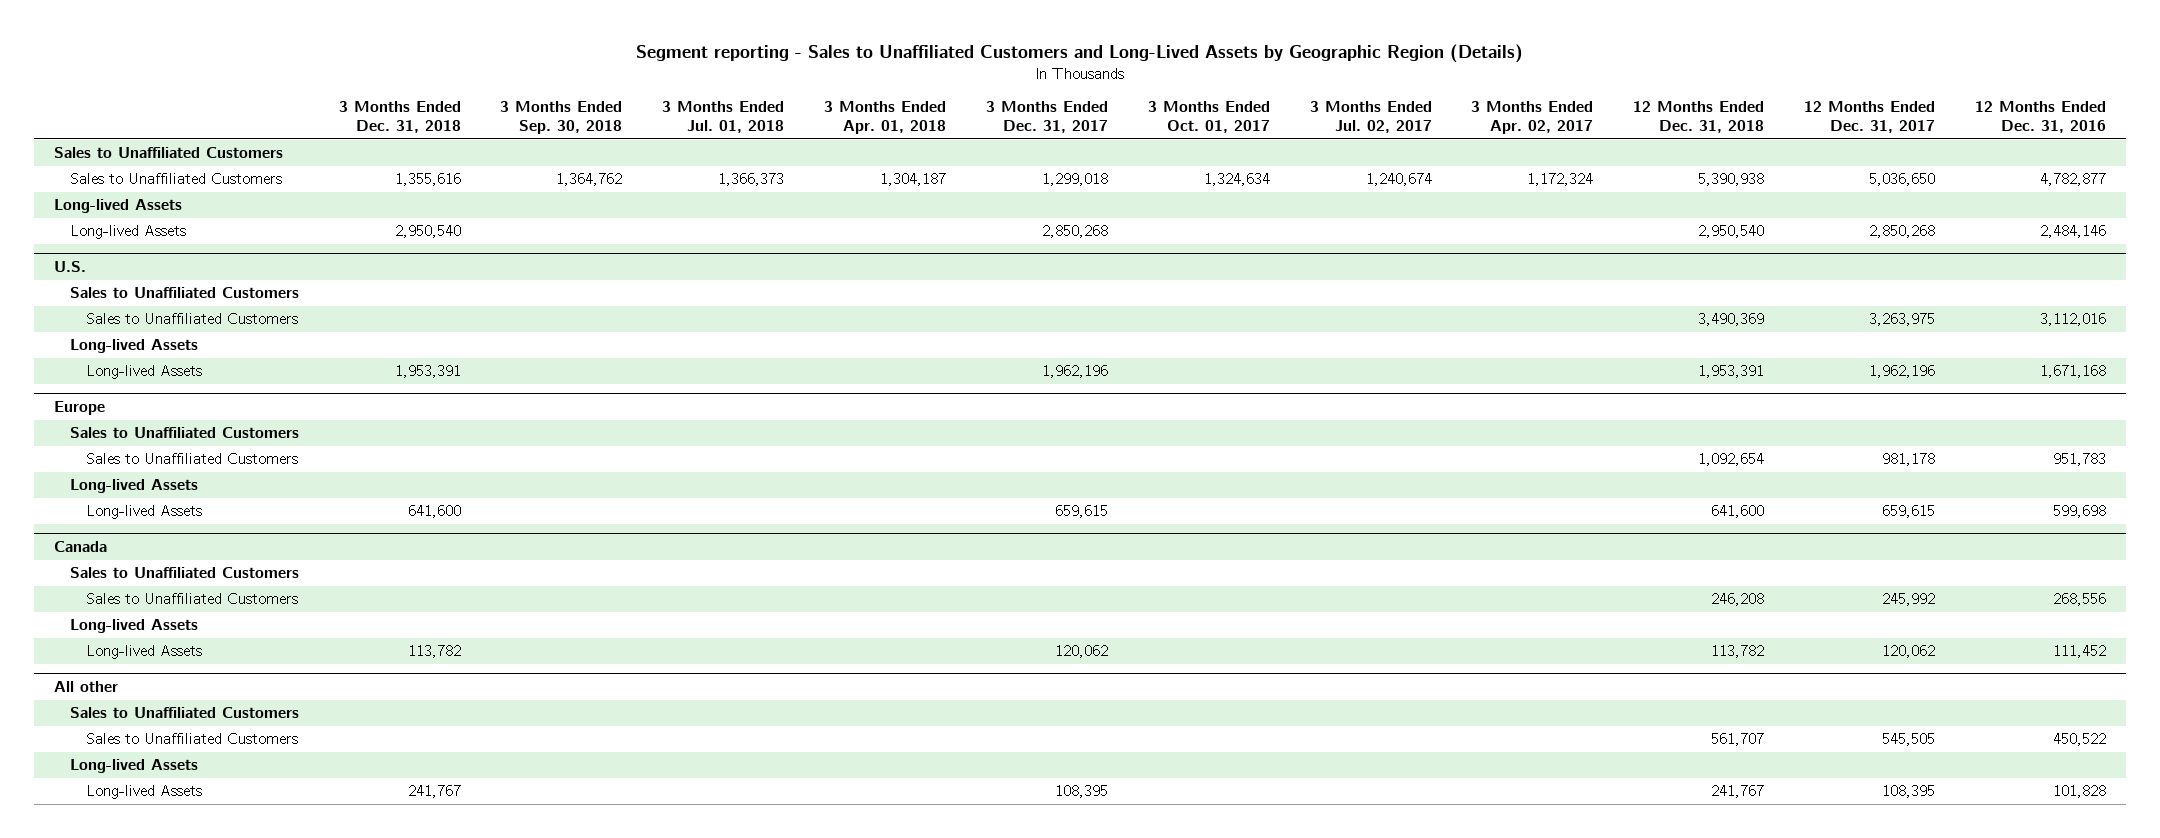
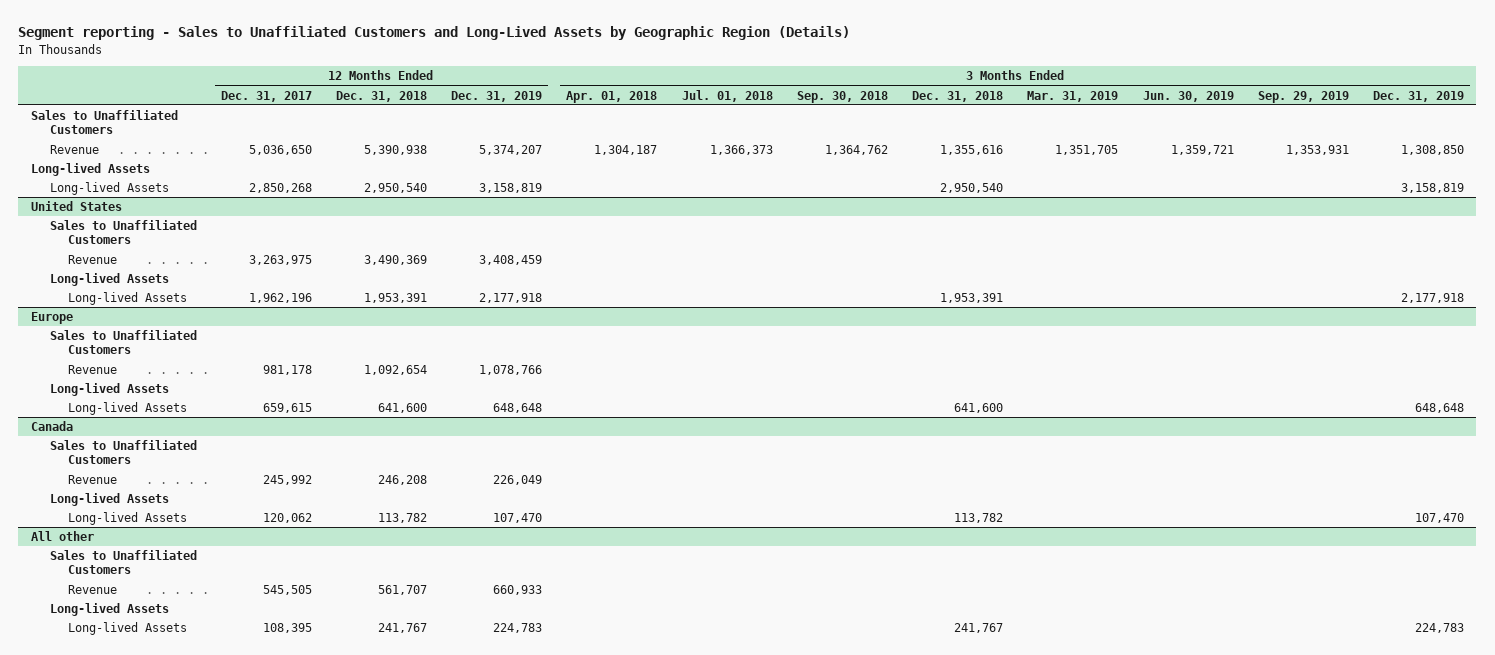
[985,101,1108,134] 3 Months Ended Dec. 31, 2017 -> none
[1147,101,1270,134] 3 Months Ended Oct. 01, 2017 -> none
[1309,101,1432,134] 3 Months Ended Jul. 02, 2017 -> none
[1471,101,1594,135] 3 Months Ended Apr. 02, 2017 -> none
[1974,101,2106,134] 12 Months Ended Dec. 31, 2016 -> none
none -> [451,90,543,102] Dec. 31, 2019
none -> [1027,90,1119,102] Mar. 31, 2019
none -> [1142,90,1234,102] Jun. 30, 2019
none -> [1257,90,1349,103] Sep. 29, 2019
none -> [1373,90,1465,102] Dec. 31, 2019
[69,173,282,185] Sales to Unaffiliated Customers -> [49,145,99,155] Revenue
[53,260,86,272] U.S. -> [30,201,122,212] United States
[85,313,298,325] Sales to Unaffiliated Customers -> [68,255,118,265] Revenue
[85,453,298,465] Sales to Unaffiliated Customers -> [68,365,118,375] Revenue
[85,593,298,605] Sales to Unaffiliated Customers -> [68,475,118,485] Revenue
[85,733,298,745] Sales to Unaffiliated Customers -> [68,585,118,595] Revenue

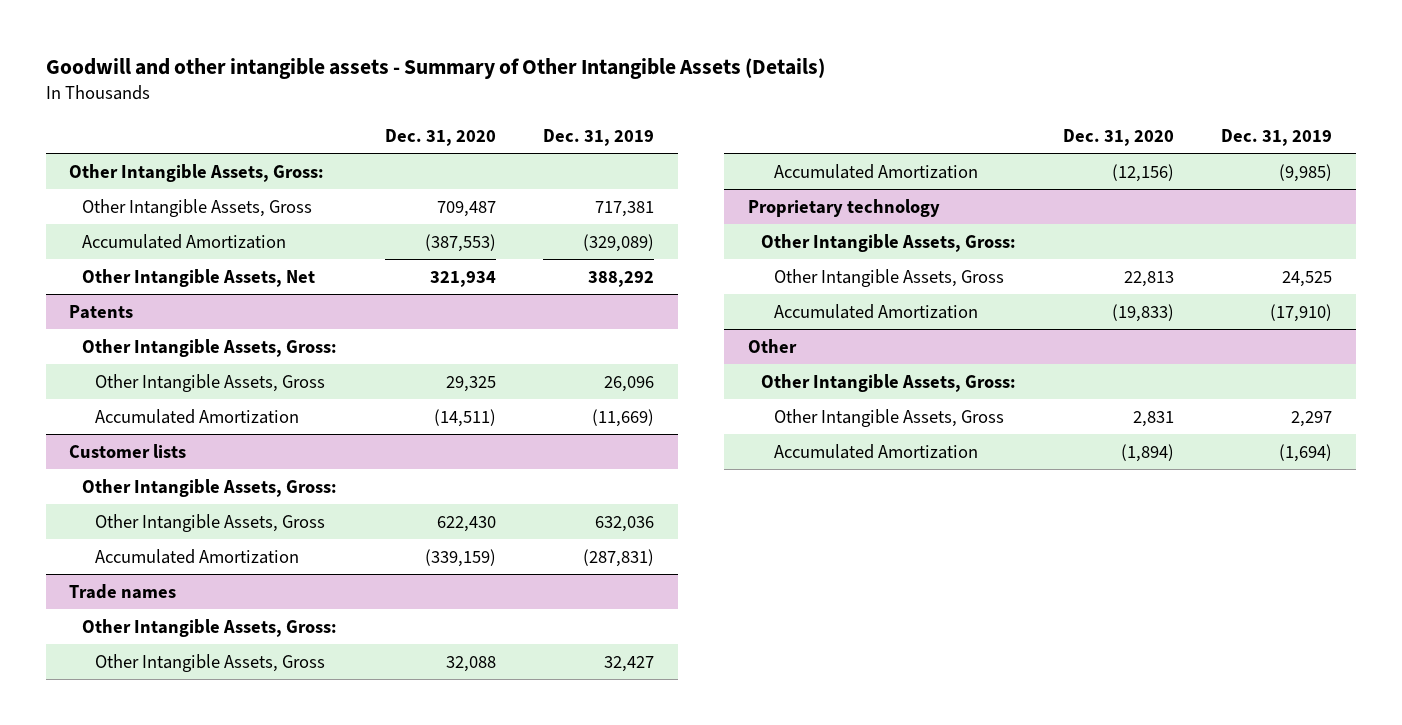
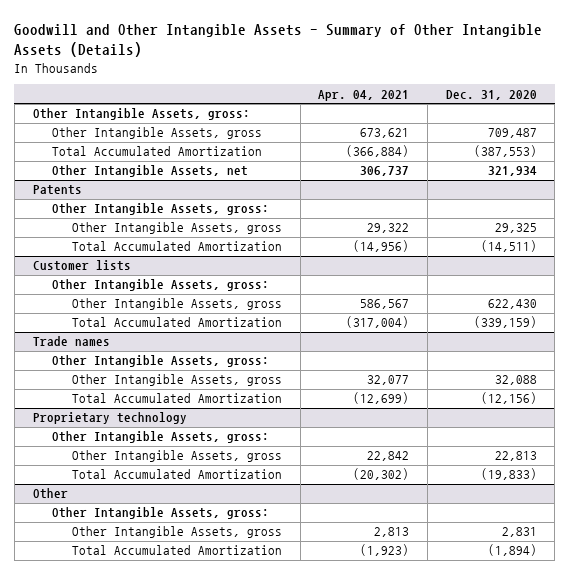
[45,58,825,80] Goodwill and other intangible assets - Summary of Other Intangible Assets (Details) -> [14,24,543,58] Goodwill and Other Intangible Assets - Summary of Other Intangible Assets (Details)
[542,128,654,146] Dec. 31, 2019 -> none
none -> [318,89,410,101] Apr. 04, 2021
[69,163,325,182] Other Intangible Assets, Gross: -> [32,108,250,121] Other Intangible Assets, gross:
[82,198,313,217] Other Intangible Assets, Gross -> [52,127,263,140] Other Intangible Assets, gross
[82,233,287,249] Accumulated Amortization -> [52,146,263,157] Total Accumulated Amortization
[82,268,316,287] Other Intangible Assets, Net -> [52,165,249,178] Other Intangible Assets, net
[82,338,338,357] Other Intangible Assets, Gross: -> [52,203,270,216] Other Intangible Assets, gross:
[95,373,326,392] Other Intangible Assets, Gross -> [72,222,283,235] Other Intangible Assets, gross
[95,408,300,424] Accumulated Amortization -> [72,241,283,252] Total Accumulated Amortization
[82,478,338,497] Other Intangible Assets, Gross: -> [52,279,270,292] Other Intangible Assets, gross:
[95,513,326,532] Other Intangible Assets, Gross -> [72,298,283,311] Other Intangible Assets, gross
[95,548,300,564] Accumulated Amortization -> [72,317,283,328] Total Accumulated Amortization
[82,618,338,637] Other Intangible Assets, Gross: -> [52,355,270,368] Other Intangible Assets, gross:
[95,653,326,672] Other Intangible Assets, Gross -> [72,374,283,387] Other Intangible Assets, gross
[773,163,978,179] Accumulated Amortization -> [72,393,283,404] Total Accumulated Amortization
[760,233,1016,252] Other Intangible Assets, Gross: -> [52,431,270,444] Other Intangible Assets, gross:
[773,268,1004,287] Other Intangible Assets, Gross -> [72,450,283,463] Other Intangible Assets, gross
[773,303,978,319] Accumulated Amortization -> [72,469,283,480] Total Accumulated Amortization
[760,373,1016,392] Other Intangible Assets, Gross: -> [52,507,270,520] Other Intangible Assets, gross:
[773,408,1004,427] Other Intangible Assets, Gross -> [72,526,283,539] Other Intangible Assets, gross
[773,443,978,459] Accumulated Amortization -> [72,545,283,556] Total Accumulated Amortization

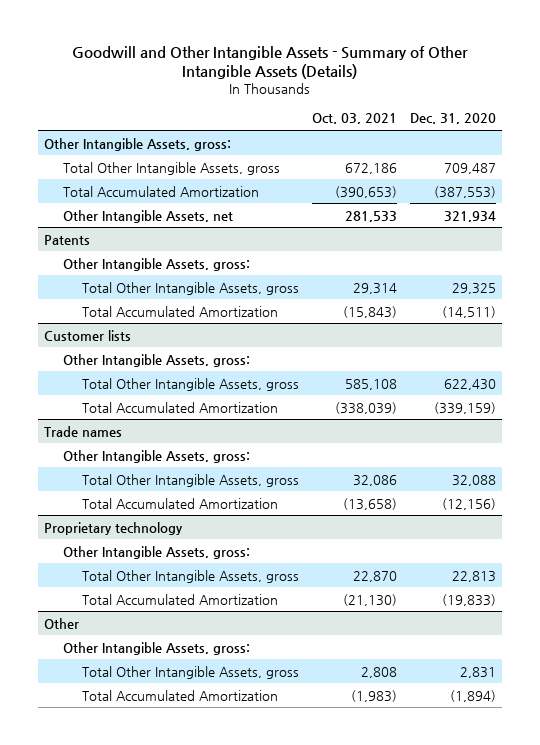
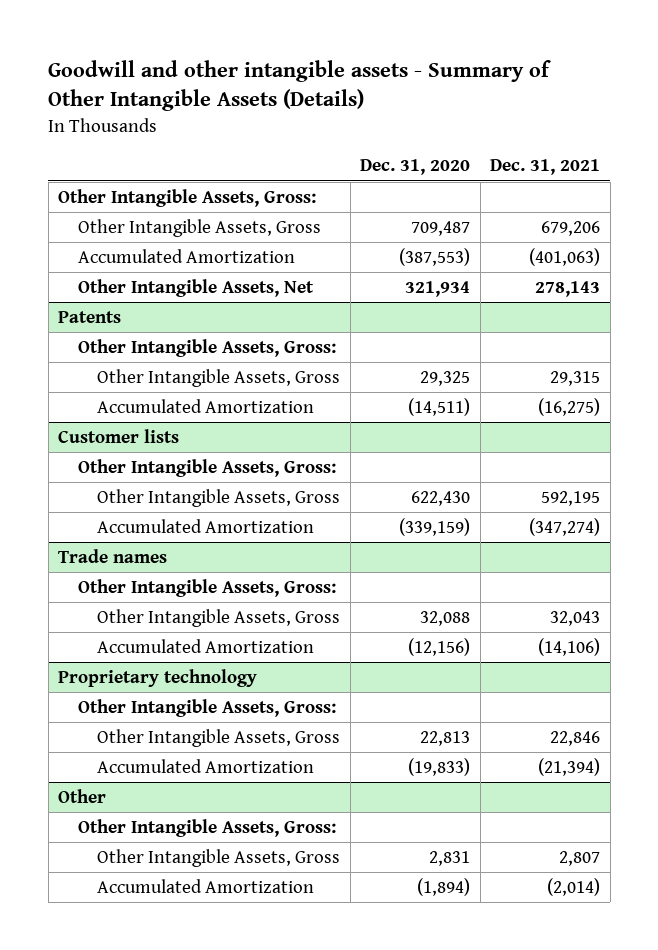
[72,46,469,80] Goodwill and Other Intangible Assets - Summary of Other Intangible Assets (Details) -> [48,60,552,112] Goodwill and other intangible assets - Summary of Other Intangible Assets (Details)
[311,113,397,125] Oct. 03, 2021 -> none
none -> [490,159,601,176] Dec. 31, 2021
[44,137,232,151] Other Intangible Assets, gross: -> [58,188,317,207] Other Intangible Assets, Gross:
[63,161,281,175] Total Other Intangible Assets, gross -> [77,218,321,237] Other Intangible Assets, Gross
[63,185,260,197] Total Accumulated Amortization -> [77,248,295,263] Accumulated Amortization
[63,209,234,223] Other Intangible Assets, net -> [77,278,314,297] Other Intangible Assets, Net
[63,257,251,271] Other Intangible Assets, gross: -> [77,338,336,357] Other Intangible Assets, Gross:
[81,281,299,295] Total Other Intangible Assets, gross -> [97,368,341,387] Other Intangible Assets, Gross
[81,305,278,317] Total Accumulated Amortization -> [97,398,315,413] Accumulated Amortization
[63,353,251,367] Other Intangible Assets, gross: -> [77,458,336,477] Other Intangible Assets, Gross:
[81,377,299,391] Total Other Intangible Assets, gross -> [97,488,341,507] Other Intangible Assets, Gross
[81,401,278,413] Total Accumulated Amortization -> [97,518,315,533] Accumulated Amortization
[63,449,251,463] Other Intangible Assets, gross: -> [77,578,336,597] Other Intangible Assets, Gross:
[81,473,299,487] Total Other Intangible Assets, gross -> [97,608,341,627] Other Intangible Assets, Gross
[81,497,278,509] Total Accumulated Amortization -> [97,638,315,653] Accumulated Amortization
[63,545,251,559] Other Intangible Assets, gross: -> [77,698,336,717] Other Intangible Assets, Gross:
[81,569,299,583] Total Other Intangible Assets, gross -> [97,728,341,747] Other Intangible Assets, Gross
[81,593,278,605] Total Accumulated Amortization -> [97,758,315,773] Accumulated Amortization
[63,641,251,655] Other Intangible Assets, gross: -> [77,818,336,837] Other Intangible Assets, Gross:
[81,665,299,679] Total Other Intangible Assets, gross -> [97,848,341,867] Other Intangible Assets, Gross
[81,689,278,701] Total Accumulated Amortization -> [97,878,315,893] Accumulated Amortization

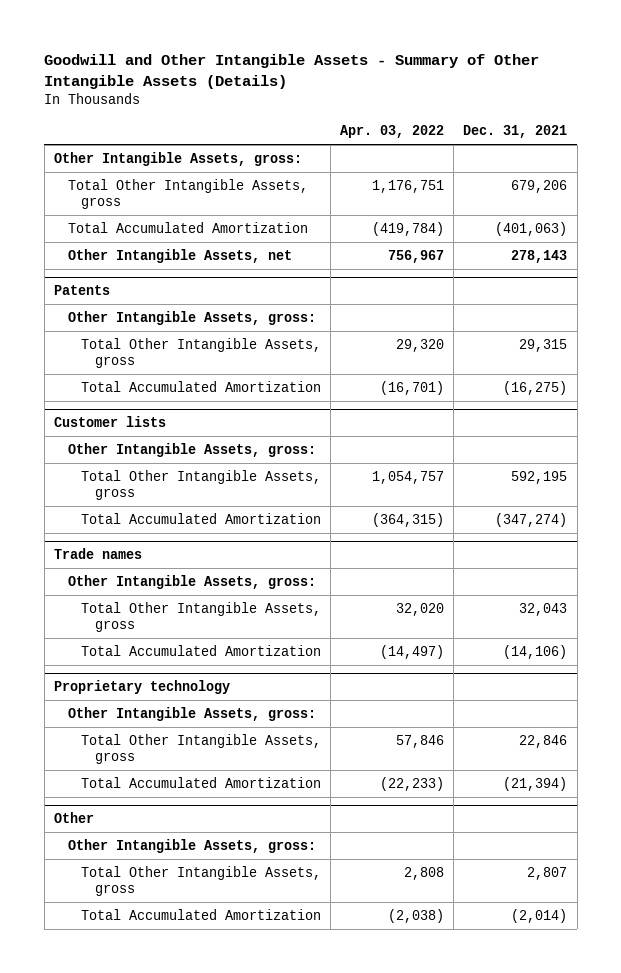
[48,60,552,112] Goodwill and other intangible assets - Summary of Other Intangible Assets (Details) -> [44,54,540,89] Goodwill and Other Intangible Assets - Summary of Other Intangible Assets (Details)
[360,159,471,176] Dec. 31, 2020 -> none
none -> [340,125,445,139] Apr. 03, 2022
[58,188,317,207] Other Intangible Assets, Gross: -> [53,151,302,166] Other Intangible Assets, gross:
[77,218,321,237] Other Intangible Assets, Gross -> [67,178,308,210] Total Other Intangible Assets, gross
[77,248,295,263] Accumulated Amortization -> [67,221,308,233] Total Accumulated Amortization
[77,278,314,297] Other Intangible Assets, Net -> [67,248,292,263] Other Intangible Assets, net
[77,338,336,357] Other Intangible Assets, Gross: -> [67,310,316,325] Other Intangible Assets, gross:
[97,368,341,387] Other Intangible Assets, Gross -> [81,337,322,369] Total Other Intangible Assets, gross
[97,398,315,413] Accumulated Amortization -> [81,380,322,392] Total Accumulated Amortization
[77,458,336,477] Other Intangible Assets, Gross: -> [67,442,316,457] Other Intangible Assets, gross:
[97,488,341,507] Other Intangible Assets, Gross -> [81,469,322,501] Total Other Intangible Assets, gross
[97,518,315,533] Accumulated Amortization -> [81,512,322,524] Total Accumulated Amortization
[77,578,336,597] Other Intangible Assets, Gross: -> [67,574,316,589] Other Intangible Assets, gross:
[97,608,341,627] Other Intangible Assets, Gross -> [81,601,322,633] Total Other Intangible Assets, gross
[97,638,315,653] Accumulated Amortization -> [81,644,322,656] Total Accumulated Amortization
[77,698,336,717] Other Intangible Assets, Gross: -> [67,706,316,721] Other Intangible Assets, gross:
[97,728,341,747] Other Intangible Assets, Gross -> [81,733,322,765] Total Other Intangible Assets, gross
[97,758,315,773] Accumulated Amortization -> [81,776,322,788] Total Accumulated Amortization
[77,818,336,837] Other Intangible Assets, Gross: -> [67,838,316,853] Other Intangible Assets, gross:
[97,848,341,867] Other Intangible Assets, Gross -> [81,865,322,897] Total Other Intangible Assets, gross
[97,878,315,893] Accumulated Amortization -> [81,908,322,920] Total Accumulated Amortization

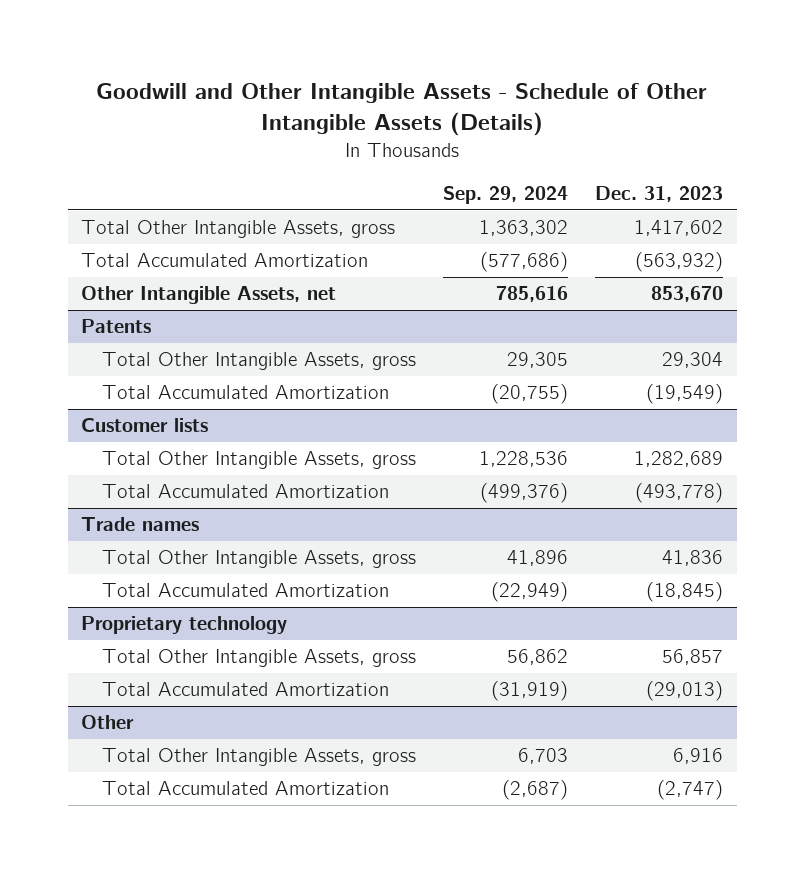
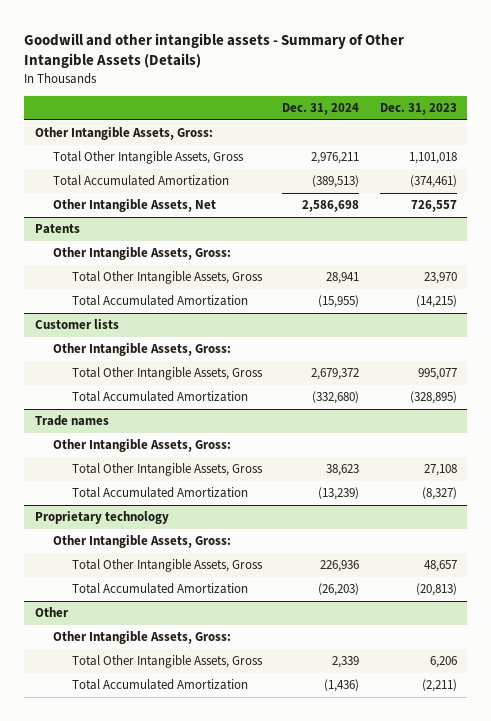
[96,82,708,136] Goodwill and Other Intangible Assets - Schedule of Other Intangible Assets (Details) -> [24,32,405,69] Goodwill and other intangible assets - Summary of Other Intangible Assets (Details)
[443,186,569,205] Sep. 29, 2024 -> none
none -> [282,103,360,116] Dec. 31, 2024
none -> [34,127,213,141] Other Intangible Assets, Gross:
[81,220,396,239] Total Other Intangible Assets, gross -> [53,151,245,165] Total Other Intangible Assets, Gross
[634,220,724,237] 1,417,602 -> [408,152,457,165] 1,101,018
[635,252,724,273] (563,932) -> [409,175,457,189] (374,461)
[81,286,337,305] Other Intangible Assets, net -> [53,199,217,213] Other Intangible Assets, Net
[651,286,724,303] 853,670 -> [410,200,457,213] 726,557
none -> [53,247,232,261] Other Intangible Assets, Gross:
[101,352,416,371] Total Other Intangible Assets, gross -> [71,271,263,285] Total Other Intangible Assets, Gross
[662,352,724,369] 29,304 -> [423,272,457,285] 23,970
[646,384,724,405] (19,549) -> [415,295,457,309] (14,215)
none -> [53,343,232,357] Other Intangible Assets, Gross:
[101,451,416,470] Total Other Intangible Assets, gross -> [71,367,263,381] Total Other Intangible Assets, Gross
[634,451,724,468] 1,282,689 -> [417,368,457,381] 995,077
[635,483,724,504] (493,778) -> [409,391,457,405] (328,895)
none -> [53,439,232,453] Other Intangible Assets, Gross:
[101,550,416,569] Total Other Intangible Assets, gross -> [71,463,263,477] Total Other Intangible Assets, Gross
[662,550,724,567] 41,836 -> [423,464,457,477] 27,108
[646,582,724,603] (18,845) -> [421,487,457,501] (8,327)
none -> [53,535,232,549] Other Intangible Assets, Gross:
[101,649,416,668] Total Other Intangible Assets, gross -> [71,559,263,573] Total Other Intangible Assets, Gross
[662,649,724,666] 56,857 -> [423,560,457,573] 48,657
[646,681,724,702] (29,013) -> [415,583,457,597] (20,813)
none -> [53,631,232,645] Other Intangible Assets, Gross:
[101,748,416,767] Total Other Intangible Assets, gross -> [71,655,263,669] Total Other Intangible Assets, Gross
[673,748,724,765] 6,916 -> [429,656,457,669] 6,206
[657,780,724,801] (2,747) -> [421,679,457,693] (2,211)

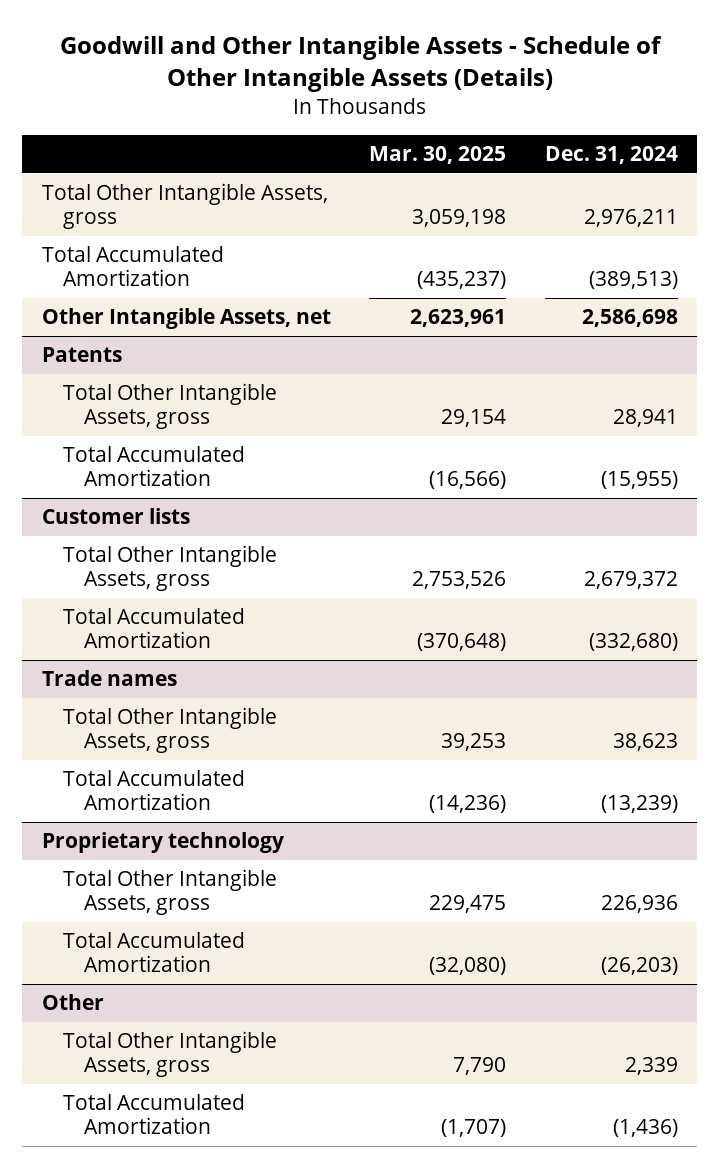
[24,32,405,69] Goodwill and other intangible assets - Summary of Other Intangible Assets (Details) -> [59,36,662,93] Goodwill and Other Intangible Assets - Schedule of Other Intangible Assets (Details)
[379,103,457,116] Dec. 31, 2023 -> none
none -> [369,145,507,164] Mar. 30, 2025
[34,127,213,141] Other Intangible Assets, Gross: -> none
[53,151,245,165] Total Other Intangible Assets, Gross -> [41,183,328,230] Total Other Intangible Assets, gross
[53,199,217,213] Other Intangible Assets, Net -> [41,308,331,330] Other Intangible Assets, net
[53,247,232,261] Other Intangible Assets, Gross: -> none
[71,271,263,285] Total Other Intangible Assets, Gross -> [62,383,277,430] Total Other Intangible Assets, gross
[53,343,232,357] Other Intangible Assets, Gross: -> none
[71,367,263,381] Total Other Intangible Assets, Gross -> [62,545,277,592] Total Other Intangible Assets, gross
[53,439,232,453] Other Intangible Assets, Gross: -> none
[71,463,263,477] Total Other Intangible Assets, Gross -> [62,707,277,754] Total Other Intangible Assets, gross
[53,535,232,549] Other Intangible Assets, Gross: -> none
[71,559,263,573] Total Other Intangible Assets, Gross -> [62,869,277,916] Total Other Intangible Assets, gross
[53,631,232,645] Other Intangible Assets, Gross: -> none
[71,655,263,669] Total Other Intangible Assets, Gross -> [62,1031,277,1078] Total Other Intangible Assets, gross

